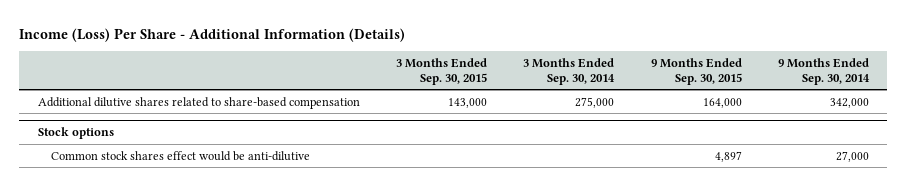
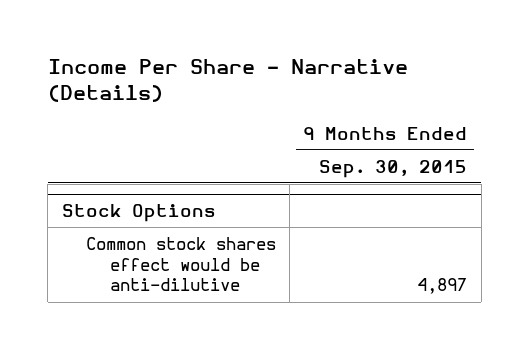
[19,27,406,42] Income (Loss) Per Share - Additional Information (Details) -> [47,58,408,102] Income Per Share - Narrative (Details)
[395,57,487,85] 3 Months Ended Sep. 30, 2015 -> none
[523,57,616,85] 3 Months Ended Sep. 30, 2014 -> none
[778,57,871,85] 9 Months Ended Sep. 30, 2014 -> none
[37,96,360,109] Additional dilutive shares related to share-based compensation -> none
[37,127,114,140] Stock options -> [61,204,216,223] Stock Options

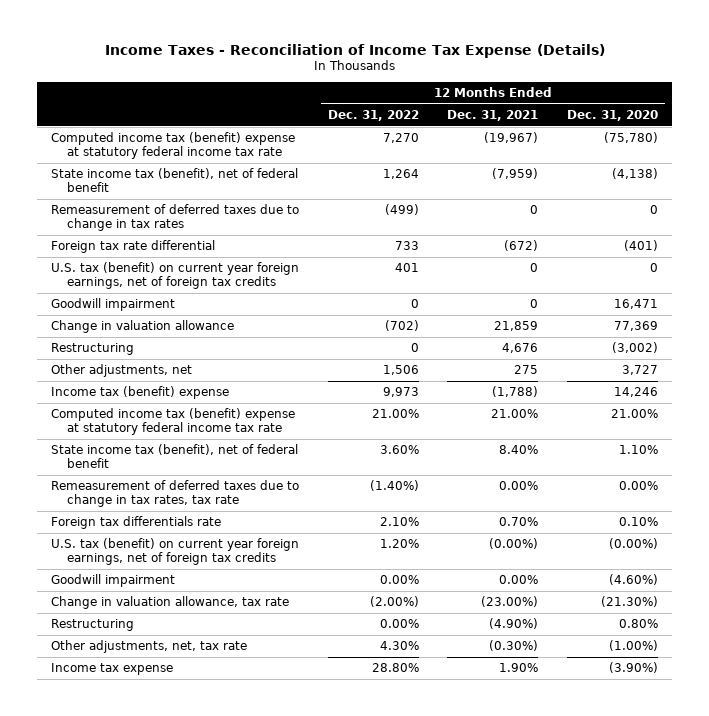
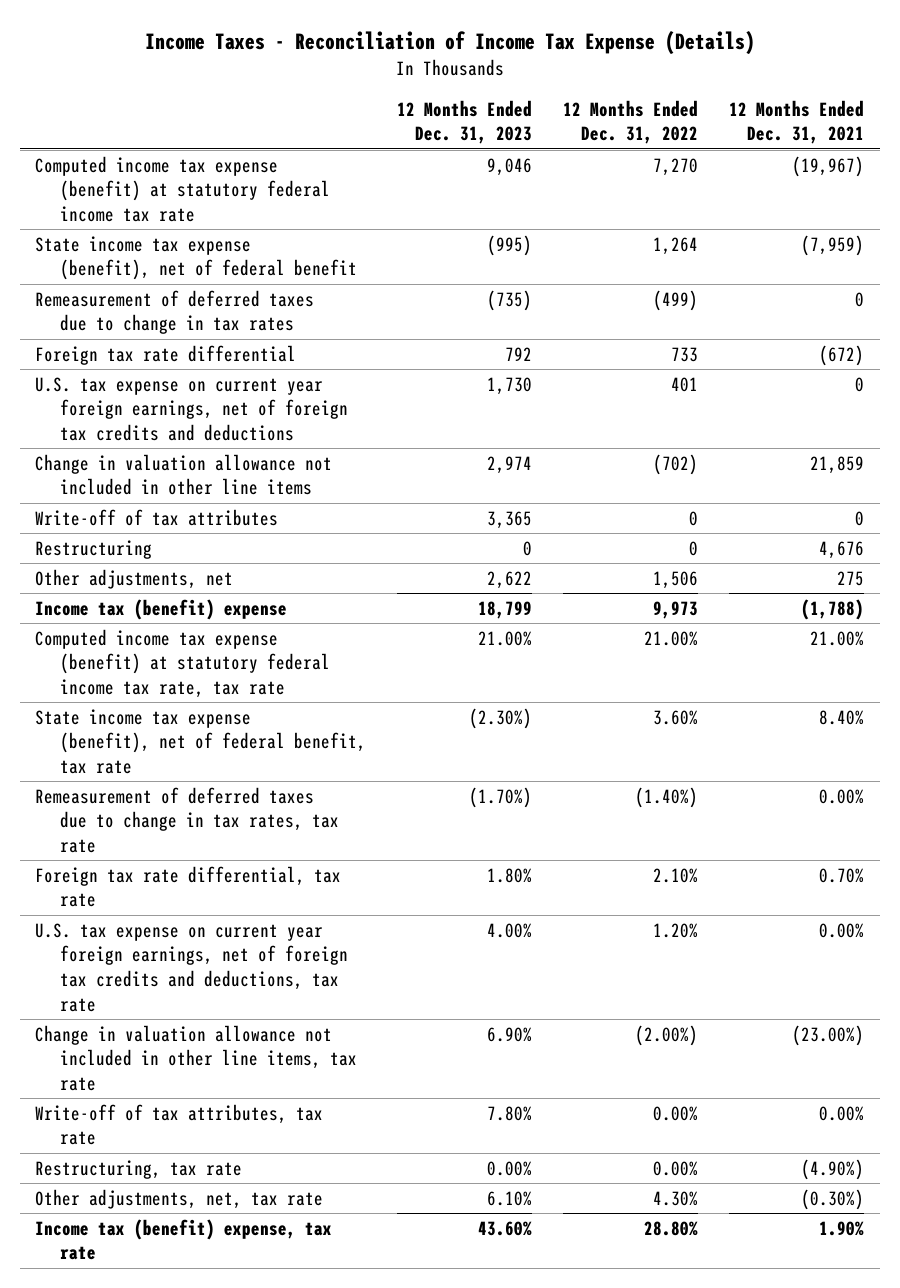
[566,110,658,122] Dec. 31, 2020 -> none
none -> [396,99,532,145] 12 Months Ended Dec. 31, 2023
[51,132,296,160] Computed income tax (benefit) expense at statutory federal income tax rate -> [35,155,330,223] Computed income tax expense (benefit) at statutory federal income tax rate
[51,168,299,193] State income tax (benefit), net of federal benefit -> [35,235,357,281] State income tax expense (benefit), net of federal benefit
[51,298,176,312] Goodwill impairment -> none
[51,262,300,290] U.S. tax (benefit) on current year foreign earnings, net of foreign tax credits -> [35,376,348,442] U.S. tax expense on current year foreign earnings, net of foreign tax credits and deductions
[51,320,235,334] Change in valuation allowance -> [35,453,333,496] Change in valuation allowance not included in other line items
none -> [35,508,279,526] Write-off of tax attributes
[51,408,296,436] Computed income tax (benefit) expense at statutory federal income tax rate -> [35,628,330,699] Computed income tax expense (benefit) at statutory federal income tax rate, tax rate
[51,444,299,469] State income tax (benefit), net of federal benefit -> [35,708,366,775] State income tax expense (benefit), net of federal benefit, tax rate
[51,574,176,588] Goodwill impairment -> none
[51,516,222,530] Foreign tax differentials rate -> [35,865,342,908] Foreign tax rate differential, tax rate
[51,538,300,566] U.S. tax (benefit) on current year foreign earnings, net of foreign tax credits -> [35,922,348,1012] U.S. tax expense on current year foreign earnings, net of foreign tax credits and deductions, tax rate
[489,538,539,550] (0.00%) -> [819,922,865,938] 0.00%
[51,596,290,610] Change in valuation allowance, tax rate -> [35,1024,357,1092] Change in valuation allowance not included in other line items, tax rate
none -> [35,1103,324,1146] Write-off of tax attributes, tax rate
[51,619,135,632] Restructuring -> [35,1159,243,1179] Restructuring, tax rate
[51,663,174,676] Income tax expense -> [35,1218,333,1261] Income tax (benefit) expense, tax rate

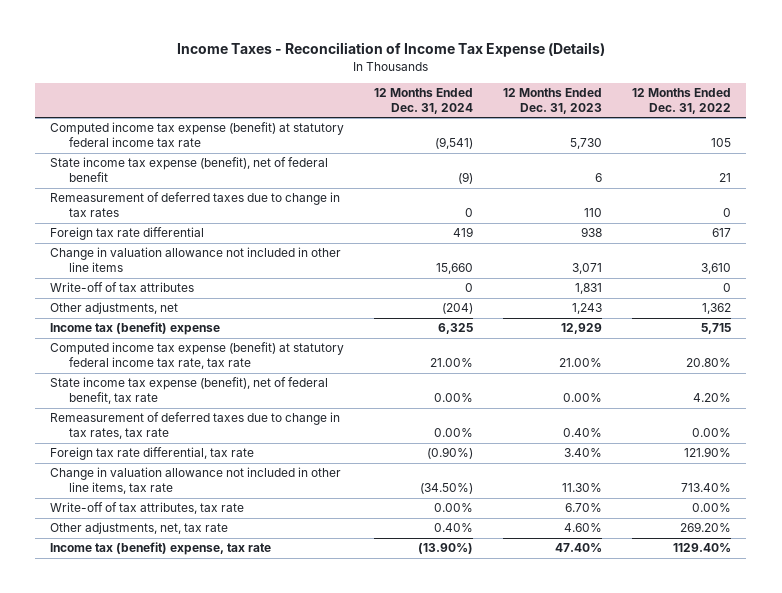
[729,99,865,145] 12 Months Ended Dec. 31, 2021 -> none
none -> [374,87,474,114] 12 Months Ended Dec. 31, 2024
[35,376,348,442] U.S. tax expense on current year foreign earnings, net of foreign tax credits and deductions -> none
[35,539,153,559] Restructuring -> none
[35,922,348,1012] U.S. tax expense on current year foreign earnings, net of foreign tax credits and deductions, tax rate -> none
[35,1159,243,1179] Restructuring, tax rate -> none
[486,157,532,176] 9,046 -> [570,138,603,150] 5,730
[653,157,699,176] 7,270 -> [711,138,732,148] 105
[486,234,532,256] (995) -> [595,173,603,183] 6
[653,236,699,255] 1,264 -> [719,173,732,183] 21
[486,289,532,311] (735) -> [584,208,603,218] 110
[653,289,699,311] (499) -> [723,208,732,218] 0
[504,346,532,361] 792 -> [581,227,603,238] 938
[671,346,699,362] 733 -> [712,228,732,238] 617
[486,455,532,474] 2,974 -> [572,263,603,275] 3,071
[653,453,699,475] (702) -> [701,263,732,275] 3,610
[486,510,532,529] 3,365 -> [575,283,603,295] 1,831
[486,570,532,589] 2,622 -> [572,303,603,315] 1,243
[653,570,699,589] 1,506 -> [702,303,732,315] 1,362
[477,600,532,619] 18,799 -> [561,323,603,335] 12,929
[653,600,699,619] 9,973 -> [701,323,732,335] 5,715
[644,630,699,646] 21.00% -> [686,358,732,368] 20.80%
[468,707,532,729] (2.30%) -> [563,393,603,403] 0.00%
[653,709,699,725] 3.60% -> [693,393,732,403] 4.20%
[468,786,532,808] (1.70%) -> [563,428,603,438] 0.40%
[635,786,699,808] (1.40%) -> [692,428,732,438] 0.00%
[486,867,532,883] 1.80% -> [564,448,603,458] 3.40%
[653,867,699,883] 2.10% -> [684,447,732,458] 121.90%
[486,1026,532,1042] 6.90% -> [562,483,603,493] 11.30%
[635,1024,699,1046] (2.00%) -> [681,483,732,493] 713.40%
[486,1105,532,1121] 7.80% -> [565,503,603,513] 6.70%
[486,1190,532,1206] 6.10% -> [564,523,603,533] 4.60%
[653,1190,699,1206] 4.30% -> [680,522,732,533] 269.20%
[477,1220,532,1236] 43.60% -> [555,543,603,554] 47.40%
[644,1220,699,1236] 28.80% -> [673,543,732,554] 1129.40%

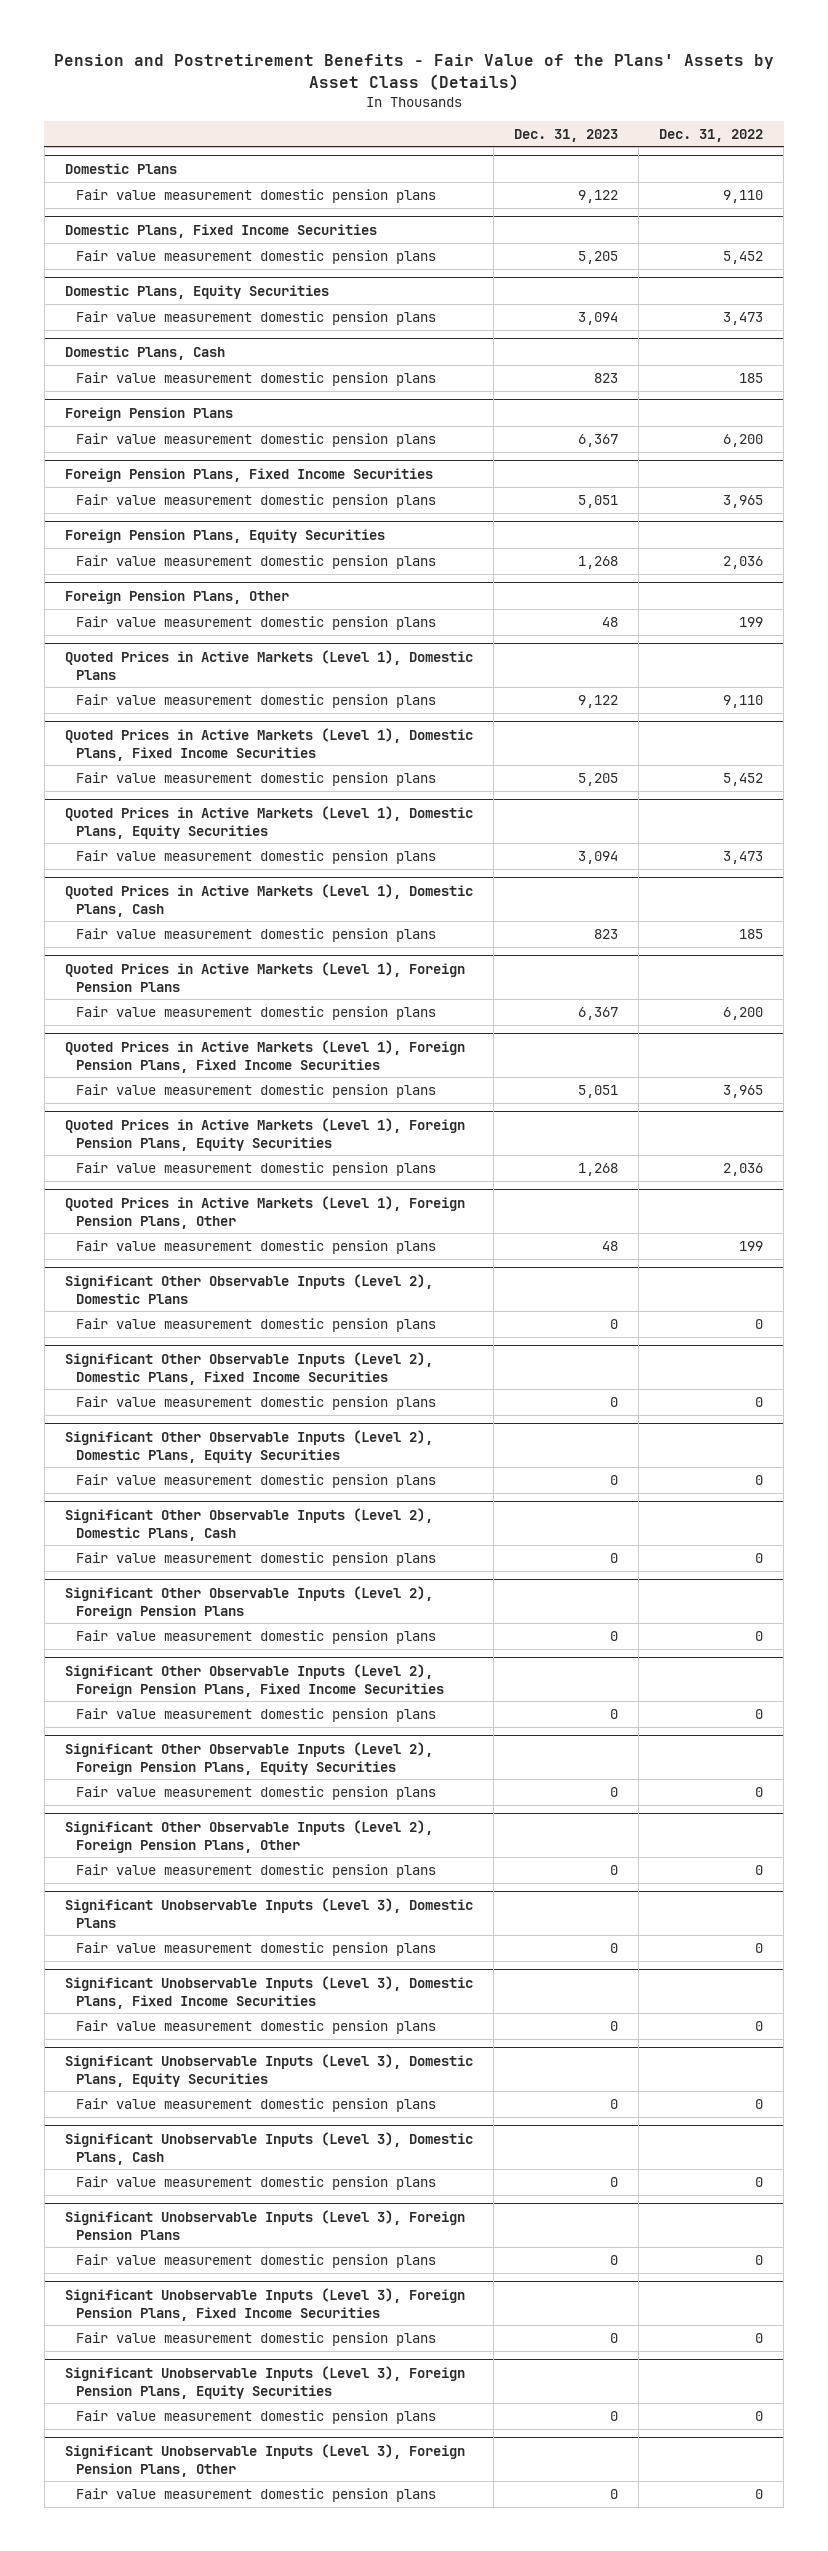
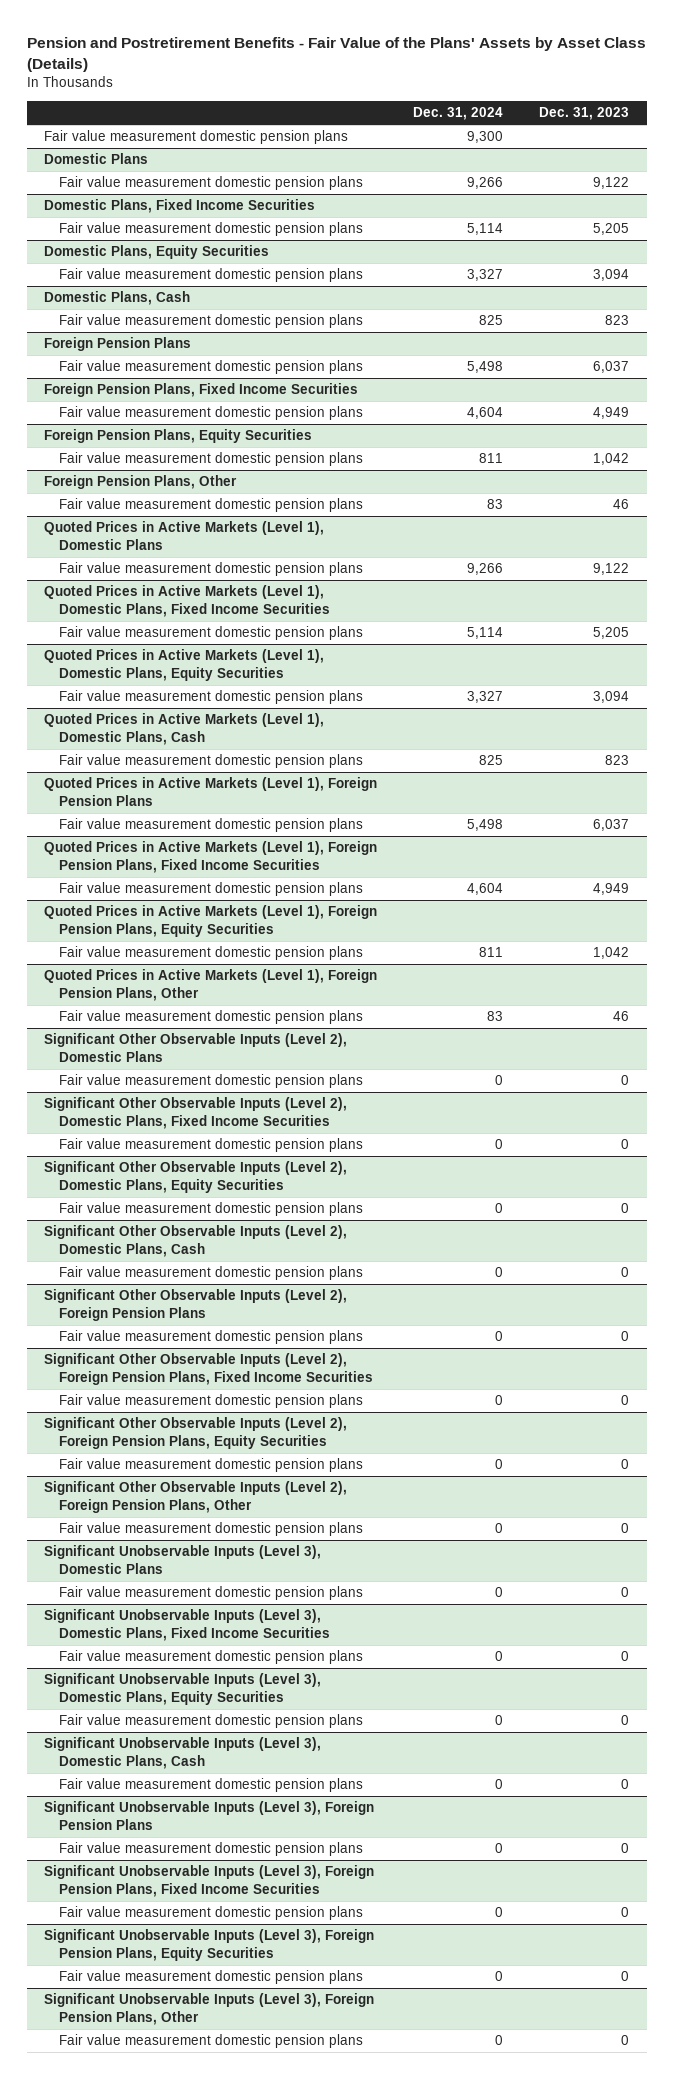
[659,128,764,142] Dec. 31, 2022 -> none
none -> [413,107,504,121] Dec. 31, 2024
none -> [44,130,349,145] Fair value measurement domestic pension plans
[578,433,619,447] 6,367 -> [592,361,629,374] 6,037
[578,494,619,508] 5,051 -> [592,407,629,420] 4,949
[578,555,619,569] 1,268 -> [592,453,629,466] 1,042
[602,616,619,627] 48 -> [612,499,629,510] 46
[578,1006,619,1020] 6,367 -> [592,819,629,832] 6,037
[578,1084,619,1098] 5,051 -> [592,883,629,896] 4,949
[578,1162,619,1176] 1,268 -> [592,947,629,960] 1,042
[602,1240,619,1251] 48 -> [612,1011,629,1022] 46

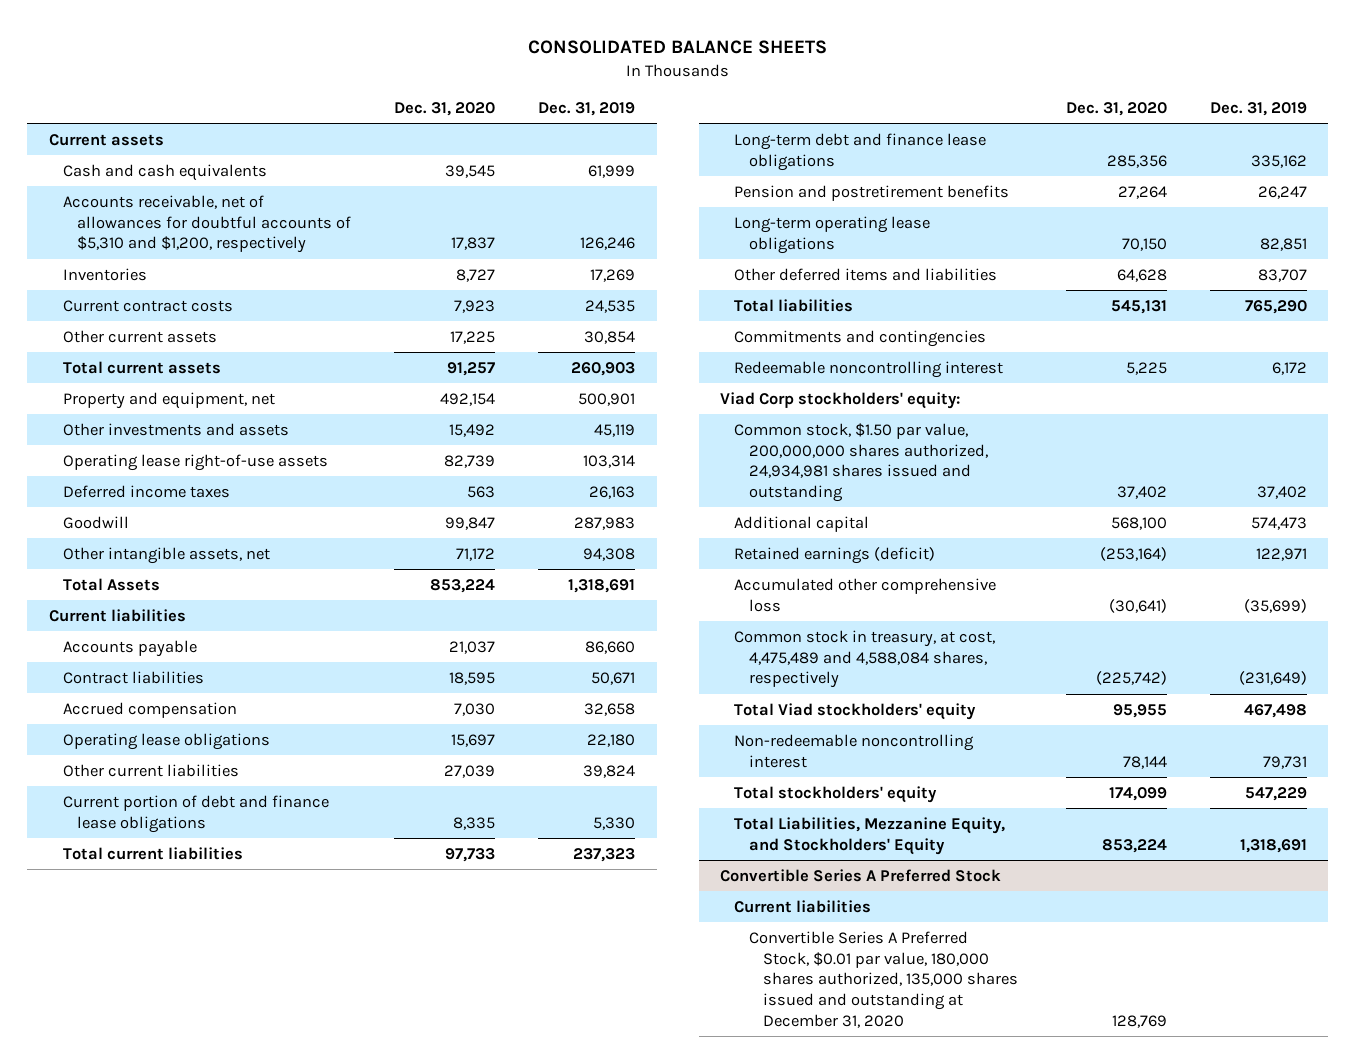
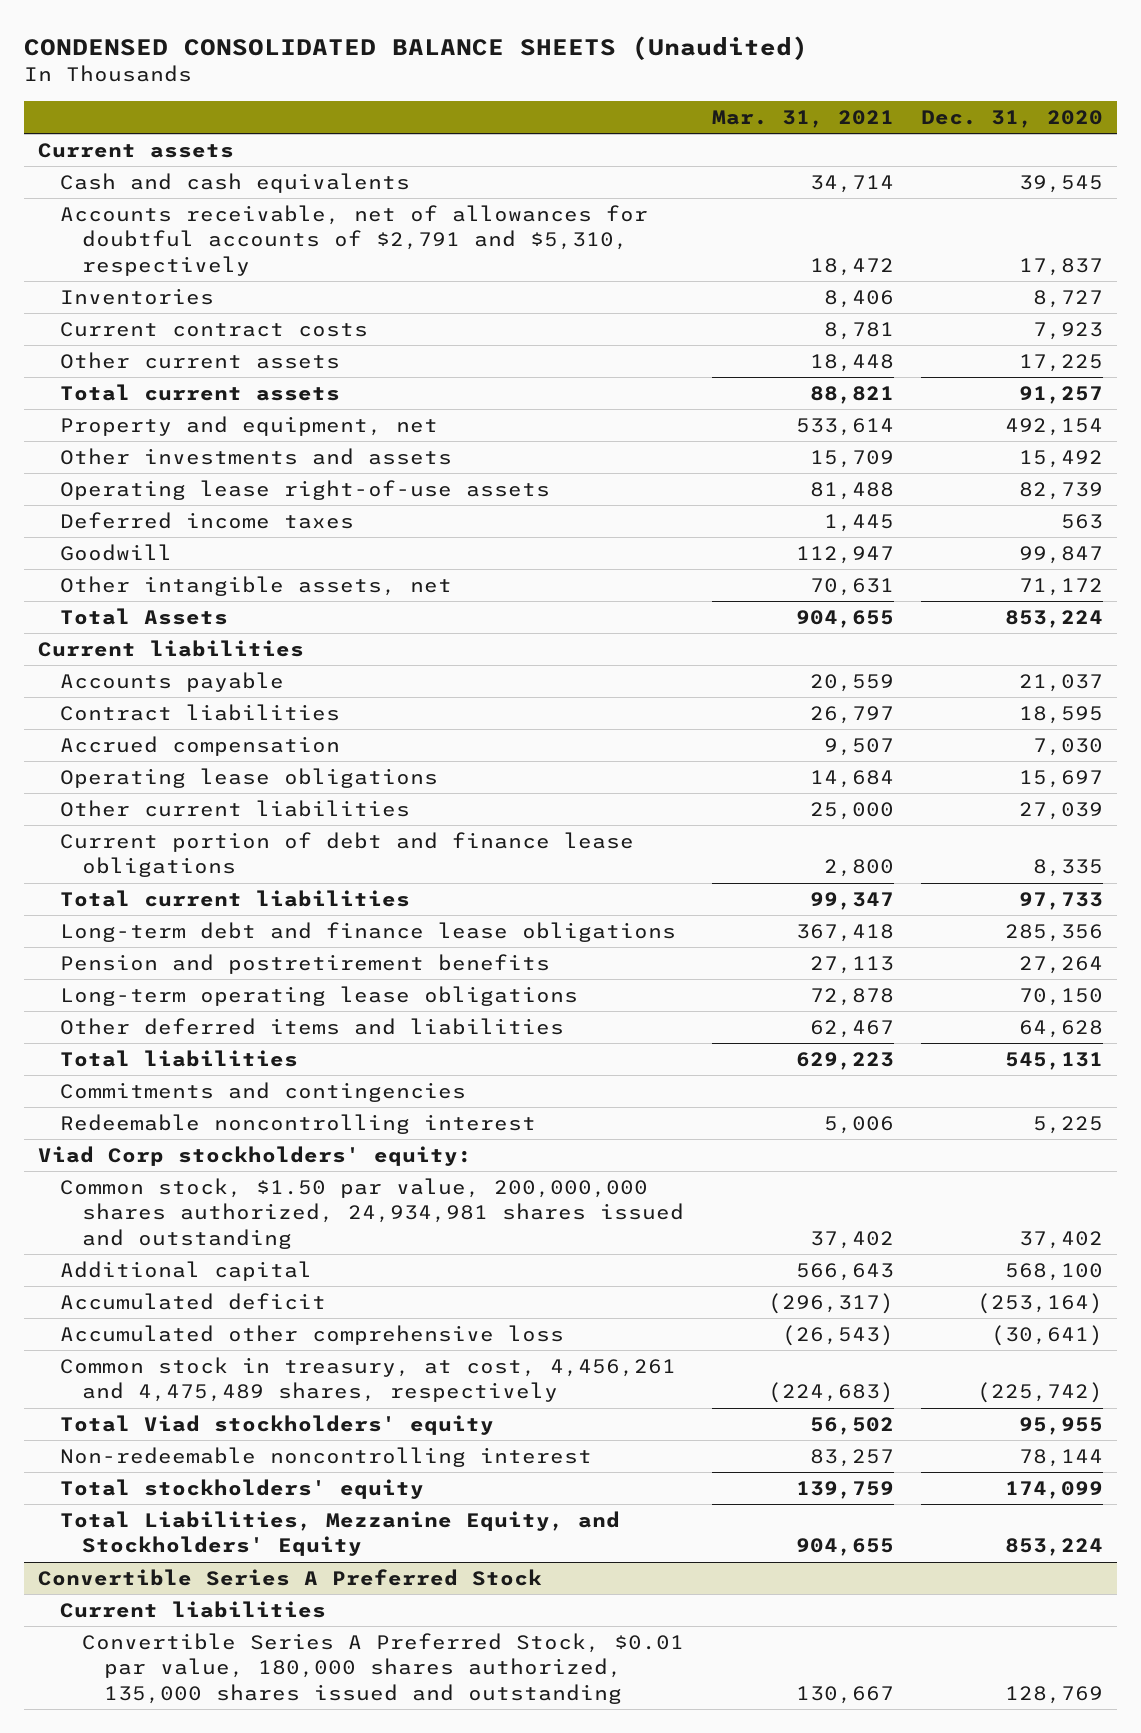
[527,40,827,55] CONSOLIDATED BALANCE SHEETS -> [24,35,809,60] CONDENSED CONSOLIDATED BALANCE SHEETS (Unaudited)
[538,101,636,116] Dec. 31, 2019 -> none
none -> [711,110,894,129] Mar. 31, 2021
[62,194,352,254] Accounts receivable, net of allowances for doubtful accounts of $5,310 and $1,200, respectively -> [59,205,648,276] Accounts receivable, net of allowances for doubtful accounts of $2,791 and $5,310, respectively
[734,546,936,564] Retained earnings (deficit) -> [59,1293,326,1311] Accumulated deficit
[734,629,996,689] Common stock in treasury, at cost, 4,475,489 and 4,588,084 shares, respectively -> [59,1357,676,1403] Common stock in treasury, at cost, 4,456,261 and 4,475,489 shares, respectively
[748,930,1018,1028] Convertible Series A Preferred Stock, $0.01 par value, 180,000 shares authorized, 135,000 shares issued and outstanding at December 31, 2020 -> [81,1633,684,1704] Convertible Series A Preferred Stock, $0.01 par value, 180,000 shares authorized, 135,000 shares issued and outstanding

